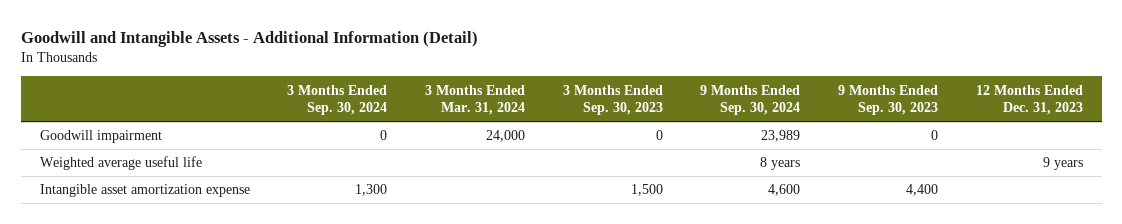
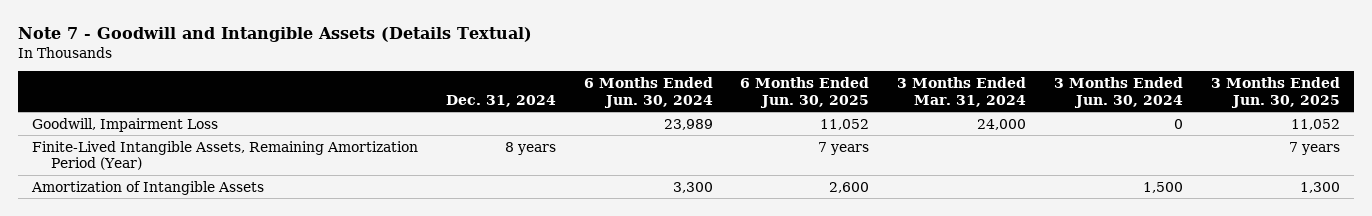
[20,30,478,47] Goodwill and Intangible Assets - Additional Information (Detail) -> [17,27,532,43] Note 7 - Goodwill and Intangible Assets (Details Textual)
[287,84,388,116] 3 Months Ended Sep. 30, 2024 -> none
[562,84,663,116] 3 Months Ended Sep. 30, 2023 -> none
[700,84,801,116] 9 Months Ended Sep. 30, 2024 -> none
[838,84,939,116] 9 Months Ended Sep. 30, 2023 -> none
[975,84,1083,116] 12 Months Ended Dec. 31, 2023 -> none
none -> [445,94,556,107] Dec. 31, 2024
none -> [583,77,713,108] 6 Months Ended Jun. 30, 2024
none -> [740,77,870,108] 6 Months Ended Jun. 30, 2025
none -> [1054,77,1184,108] 3 Months Ended Jun. 30, 2024
none -> [1211,77,1341,108] 3 Months Ended Jun. 30, 2025
[39,156,202,171] Weighted average useful life -> none
[39,130,162,144] Goodwill impairment -> [31,117,218,132] Goodwill, Impairment Loss
none -> [31,140,418,171] Finite-Lived Intangible Assets, Remaining Amortization Period (Year)
[39,184,250,198] Intangible asset amortization expense -> [30,180,264,195] Amortization of Intangible Assets

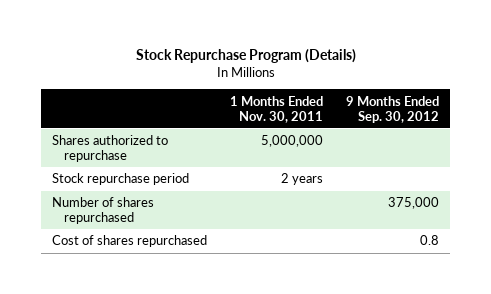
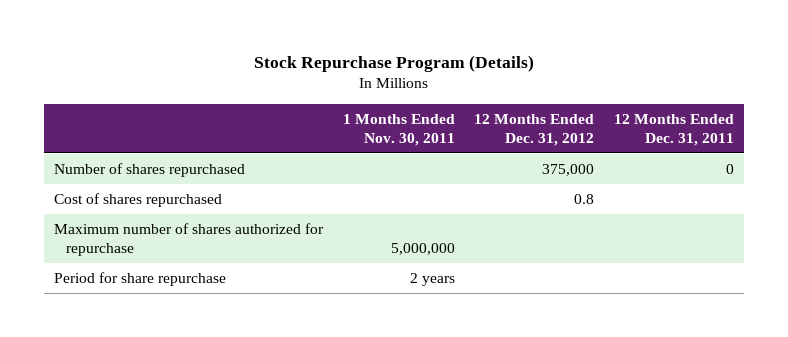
[345,95,439,123] 9 Months Ended Sep. 30, 2012 -> none
none -> [474,113,595,146] 12 Months Ended Dec. 31, 2012
none -> [614,113,735,146] 12 Months Ended Dec. 31, 2011
[52,135,169,163] Shares authorized to repurchase -> none
[52,173,190,186] Stock repurchase period -> none
none -> [53,223,324,257] Maximum number of shares authorized for repurchase
none -> [53,272,226,287] Period for share repurchase

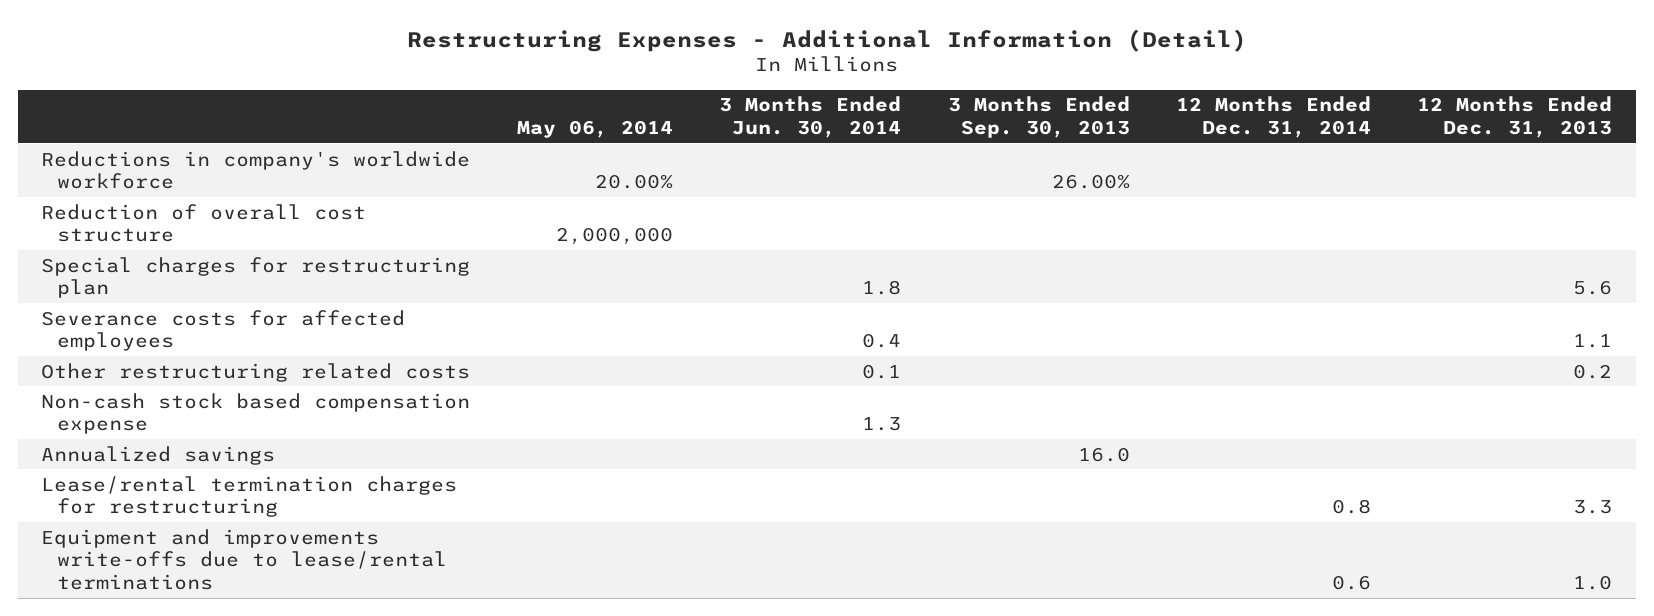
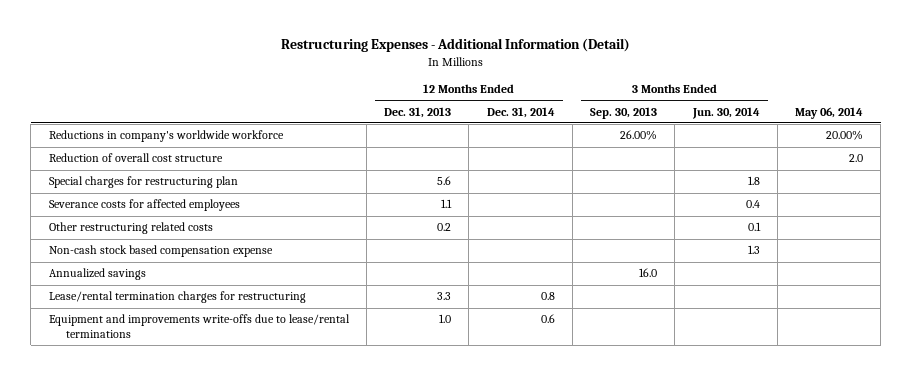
[555,227,673,246] 2,000,000 -> [849,154,864,163] 2.0

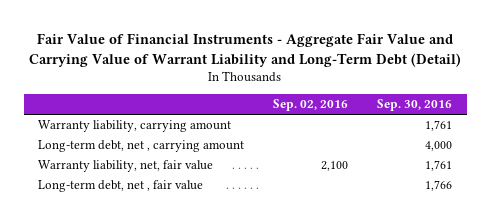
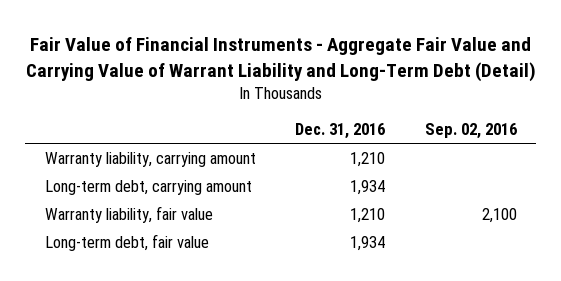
[377,99,453,112] Sep. 30, 2016 -> none
none -> [295,123,386,140] Dec. 31, 2016
[38,140,245,153] Long-term debt, net , carrying amount -> [44,179,252,195] Long-term debt, carrying amount
[38,160,214,173] Warranty liability, net, fair value -> [44,205,213,223] Warranty liability, fair value
[38,180,204,193] Long-term debt, net , fair value -> [44,233,209,251] Long-term debt, fair value

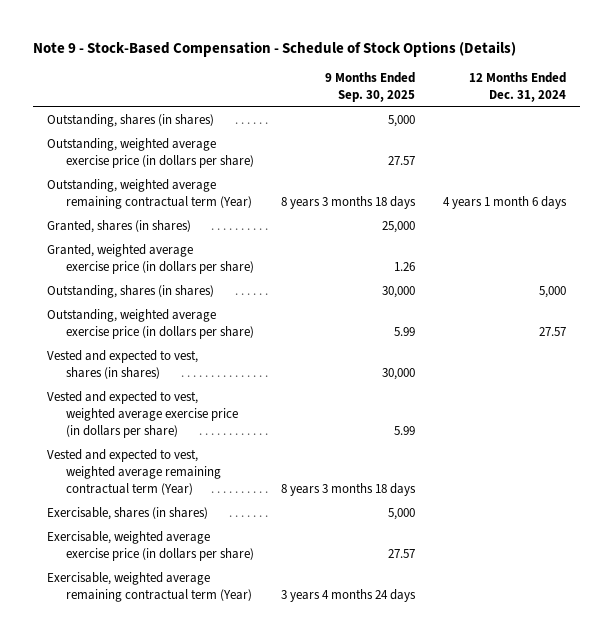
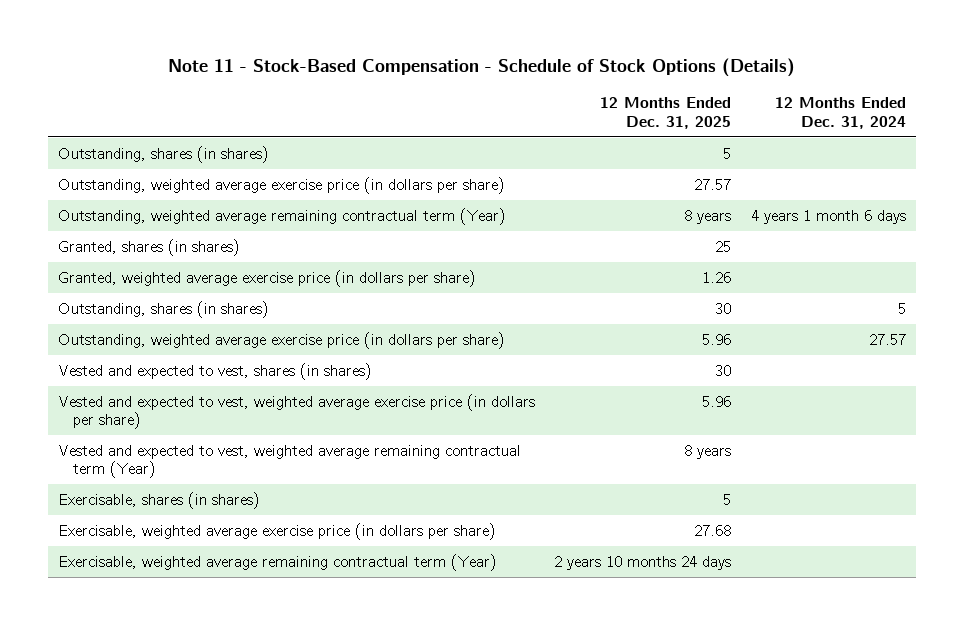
[32,41,516,58] Note 9 - Stock-Based Compensation - Schedule of Stock Options (Details) -> [167,57,795,77] Note 11 - Stock-Based Compensation - Schedule of Stock Options (Details)
[325,72,416,103] 9 Months Ended Sep. 30, 2025 -> none
none -> [600,97,732,129] 12 Months Ended Dec. 31, 2025
[538,286,566,299] 5,000 -> [898,302,907,314] 5

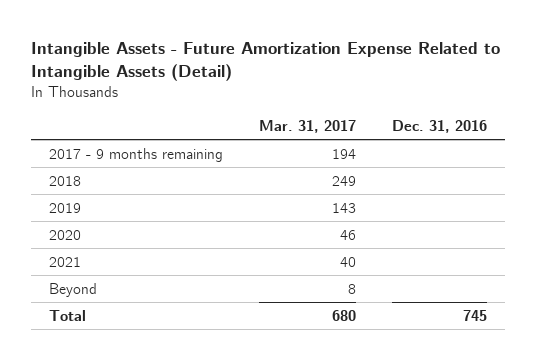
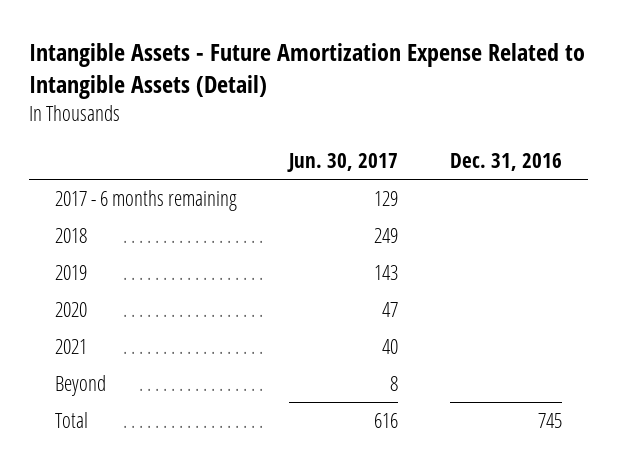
[259,119,357,133] Mar. 31, 2017 -> none
none -> [287,152,399,172] Jun. 30, 2017
[49,147,224,162] 2017 - 9 months remaining -> [55,189,238,211] 2017 - 6 months remaining

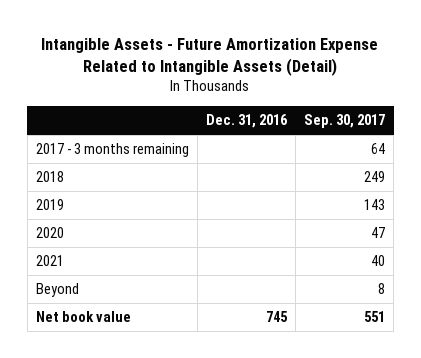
[287,152,399,172] Jun. 30, 2017 -> none
none -> [304,114,386,129] Sep. 30, 2017
[55,189,238,211] 2017 - 6 months remaining -> [35,143,189,158] 2017 - 3 months remaining
[55,411,89,428] Total -> [35,311,131,323] Net book value

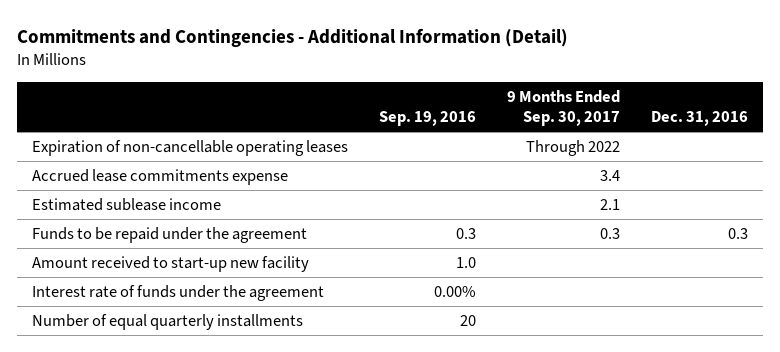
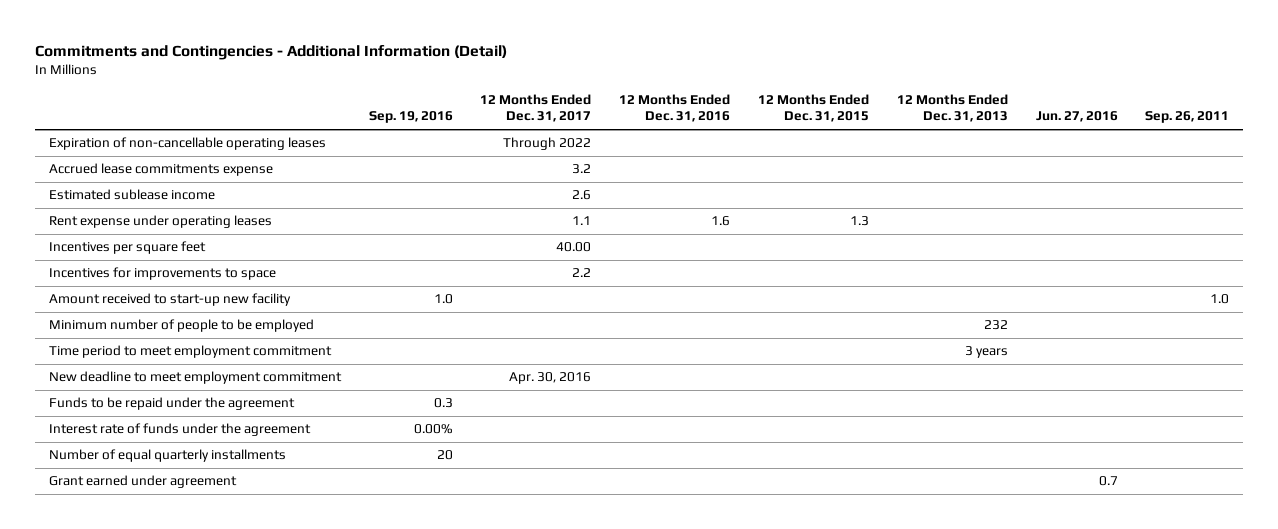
[506,89,620,127] 9 Months Ended Sep. 30, 2017 -> none
[650,111,748,127] Dec. 31, 2016 -> none
none -> [480,94,592,123] 12 Months Ended Dec. 31, 2017
none -> [619,94,731,123] 12 Months Ended Dec. 31, 2016
none -> [758,94,870,123] 12 Months Ended Dec. 31, 2015
none -> [896,94,1008,123] 12 Months Ended Dec. 31, 2013
none -> [1035,111,1118,123] Jun. 27, 2016
none -> [1145,111,1230,124] Sep. 26, 2011
none -> [48,215,272,229] Rent expense under operating leases
none -> [48,241,206,255] Incentives per square feet
none -> [48,267,276,281] Incentives for improvements to space
none -> [48,319,314,333] Minimum number of people to be employed
none -> [48,345,332,359] Time period to meet employment commitment
none -> [48,371,342,385] New deadline to meet employment commitment
[32,226,308,243] Funds to be repaid under the agreement -> [48,397,295,411] Funds to be repaid under the agreement
none -> [48,475,237,489] Grant earned under agreement

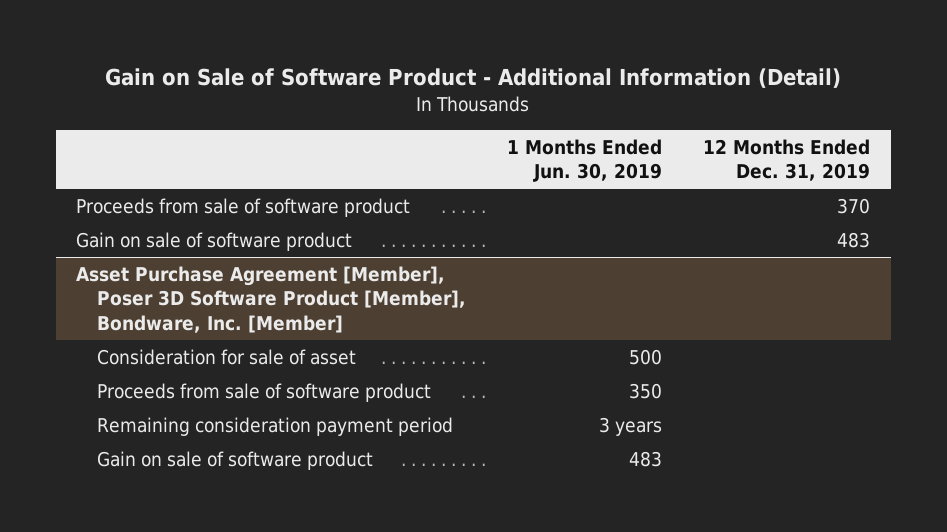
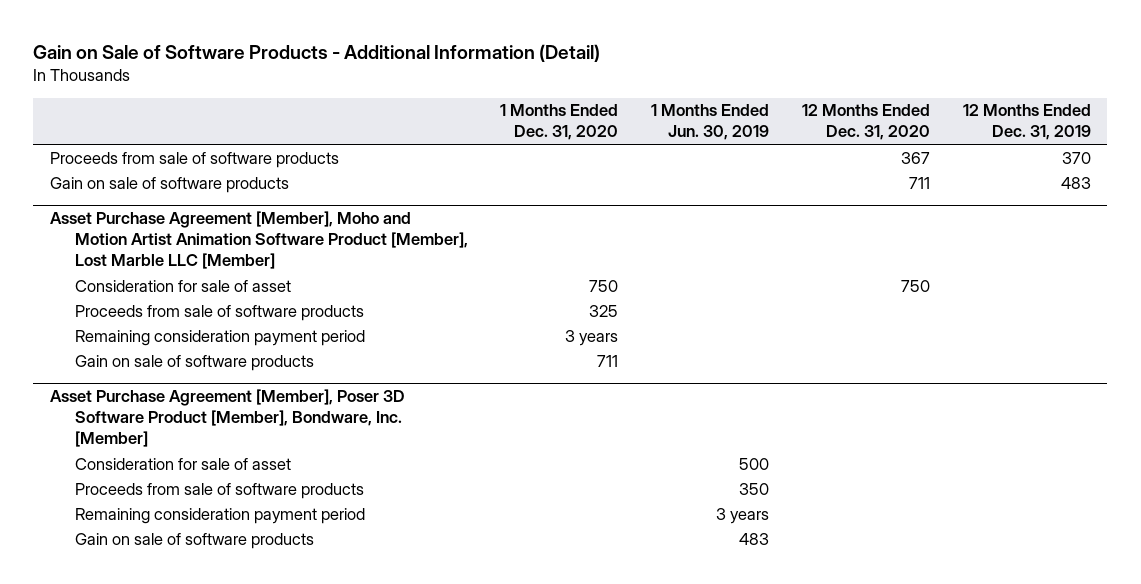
[105,68,842,89] Gain on Sale of Software Product - Additional Information (Detail) -> [33,43,601,62] Gain on Sale of Software Products - Additional Information (Detail)
none -> [500,104,619,141] 1 Months Ended Dec. 31, 2020
none -> [802,104,931,141] 12 Months Ended Dec. 31, 2020
[76,197,411,217] Proceeds from sale of software product -> [49,151,339,168] Proceeds from sale of software products
[76,231,353,251] Gain on sale of software product -> [49,176,289,193] Gain on sale of software products
none -> [49,211,468,270] Asset Purchase Agreement [Member], Moho and Motion Artist Animation Software Product [Member], Lost Marble LLC [Member]
none -> [74,279,291,292] Consideration for sale of asset
none -> [74,304,364,321] Proceeds from sale of software products
none -> [74,329,365,346] Remaining consideration payment period
none -> [74,354,314,371] Gain on sale of software products
[96,382,431,402] Proceeds from sale of software product -> [74,482,364,499] Proceeds from sale of software products
[96,450,373,470] Gain on sale of software product -> [74,532,314,549] Gain on sale of software products

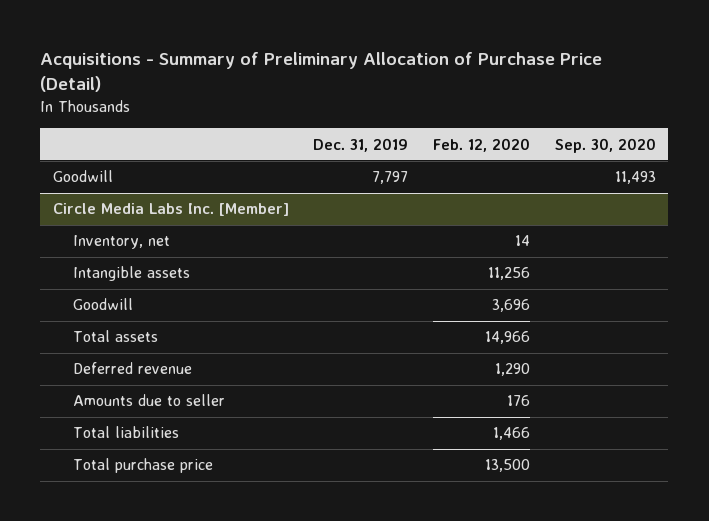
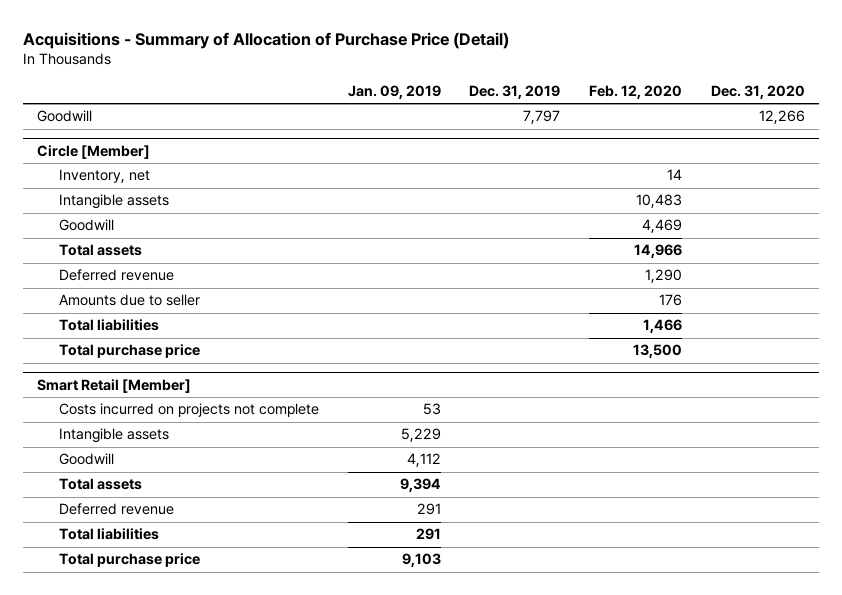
[40,52,603,93] Acquisitions - Summary of Preliminary Allocation of Purchase Price (Detail) -> [22,31,509,49] Acquisitions - Summary of Allocation of Purchase Price (Detail)
[554,137,656,153] Sep. 30, 2020 -> none
none -> [347,85,441,100] Jan. 09, 2019
none -> [710,85,805,100] Dec. 31, 2020
[52,203,289,217] Circle Media Labs Inc. [Member] -> [36,144,150,159] Circle [Member]
[488,267,531,281] 11,256 -> [636,194,683,209] 10,483
[492,299,531,313] 3,696 -> [642,219,683,234] 4,469
none -> [36,378,191,393] Smart Retail [Member]
none -> [58,403,319,418] Costs incurred on projects not complete
none -> [58,428,169,444] Intangible assets
none -> [58,453,114,466] Goodwill
none -> [58,478,142,491] Total assets
none -> [58,503,174,516] Deferred revenue
none -> [58,528,159,541] Total liabilities
none -> [58,553,200,568] Total purchase price

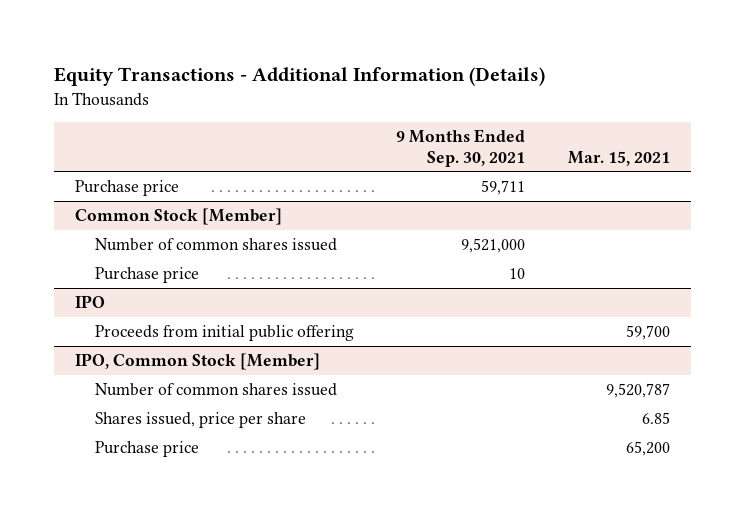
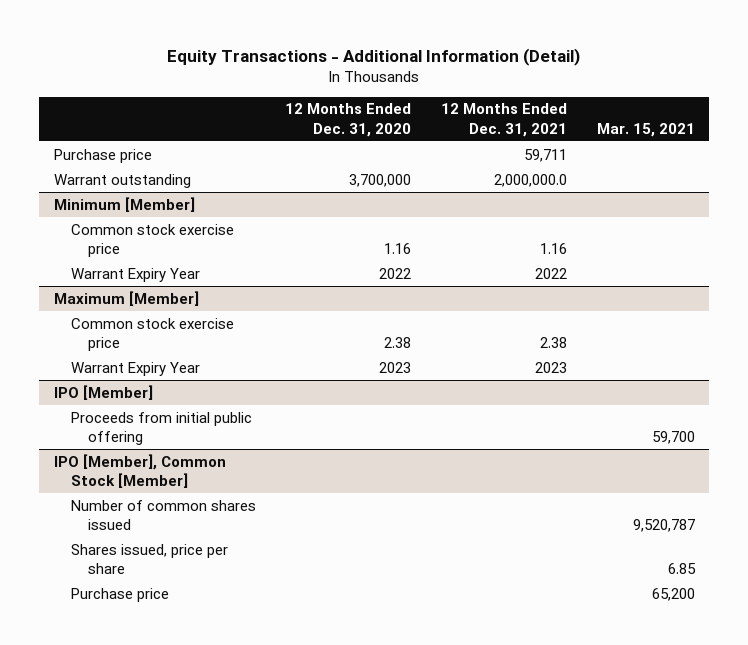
[53,66,545,86] Equity Transactions - Additional Information (Details) -> [167,47,581,66] Equity Transactions - Additional Information (Detail)
[396,129,526,167] 9 Months Ended Sep. 30, 2021 -> none
none -> [285,103,412,137] 12 Months Ended Dec. 31, 2020
none -> [440,103,567,137] 12 Months Ended Dec. 31, 2021
[74,208,282,226] Common Stock [Member] -> none
[94,238,337,252] Number of common shares issued -> none
[94,267,199,284] Purchase price -> none
none -> [53,173,191,188] Warrant outstanding
none -> [53,196,195,212] Minimum [Member]
none -> [70,223,234,257] Common stock exercise price
none -> [70,267,200,282] Warrant Expiry Year
none -> [53,290,199,306] Maximum [Member]
none -> [70,317,234,351] Common stock exercise price
none -> [70,361,200,376] Warrant Expiry Year
[74,295,105,309] IPO -> [53,384,153,400] IPO [Member]
[74,353,320,371] IPO, Common Stock [Member] -> [53,453,226,488] IPO [Member], Common Stock [Member]

